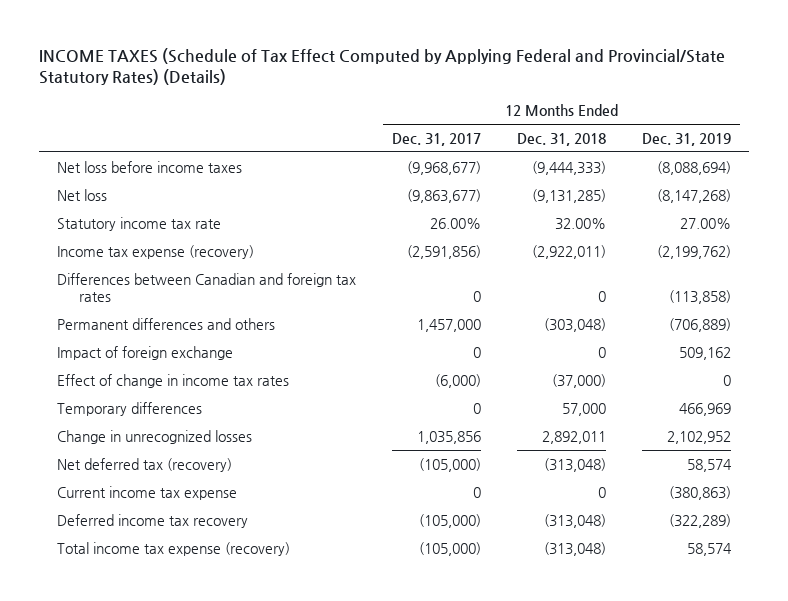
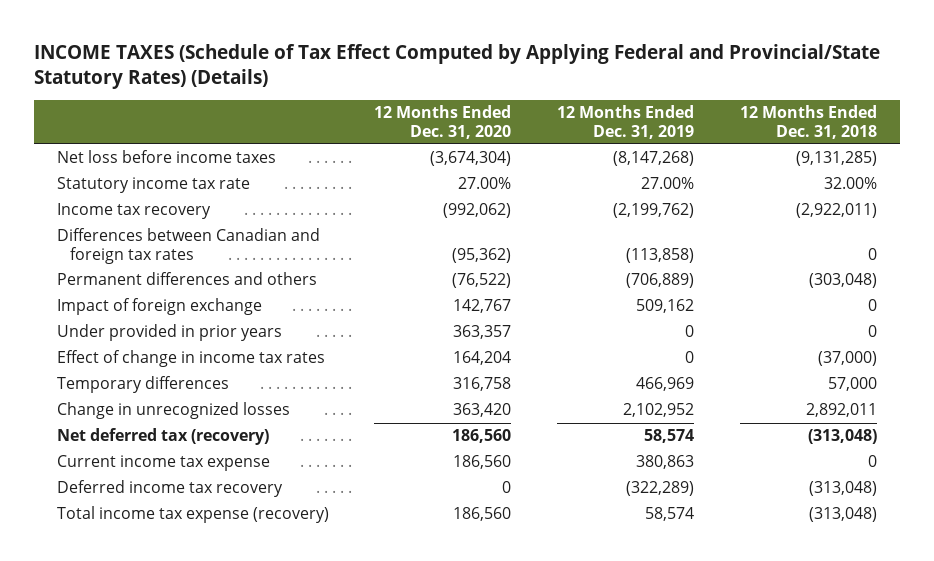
[392,133,482,147] Dec. 31, 2017 -> none
none -> [374,105,512,139] 12 Months Ended Dec. 31, 2020
[56,188,107,201] Net loss -> none
[532,160,607,175] (9,444,333) -> [795,151,877,167] (9,131,285)
[657,160,732,175] (8,088,694) -> [613,151,695,167] (8,147,268)
[56,244,254,259] Income tax expense (recovery) -> [56,203,211,220] Income tax recovery
none -> [56,324,282,342] Under provided in prior years
[669,485,732,500] (380,863) -> [636,455,695,470] 380,863

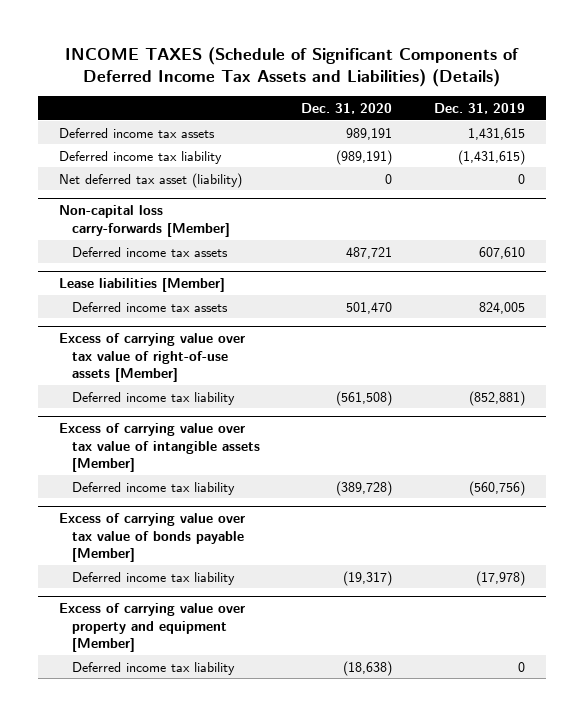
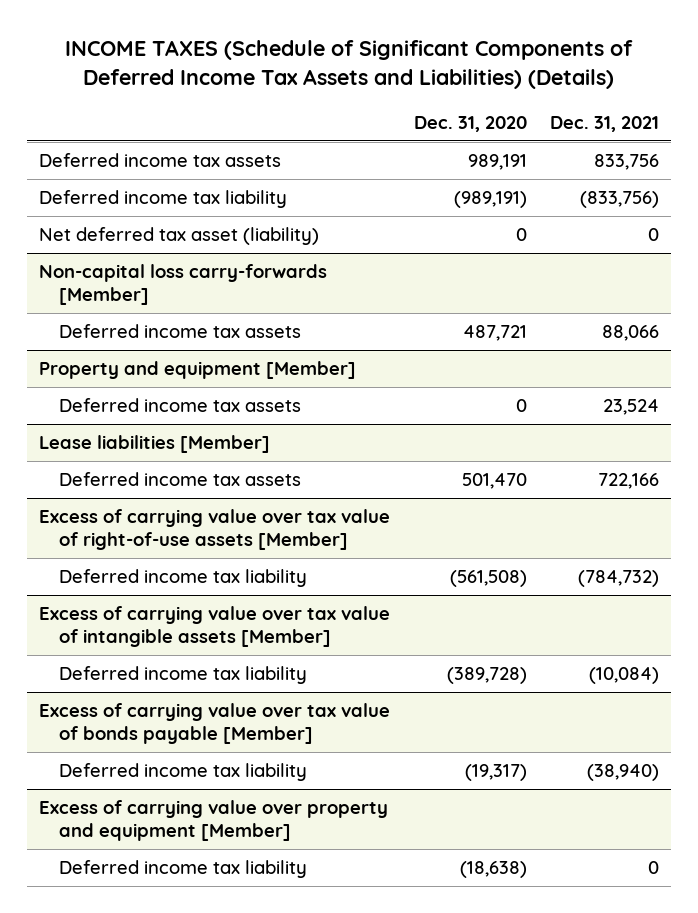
[434,103,526,115] Dec. 31, 2019 -> none
none -> [550,115,660,132] Dec. 31, 2021
none -> [39,361,357,380] Property and equipment [Member]
none -> [59,398,302,413] Deferred income tax assets

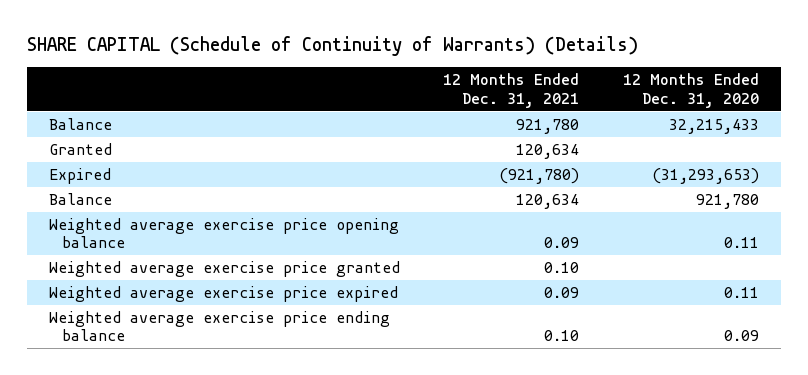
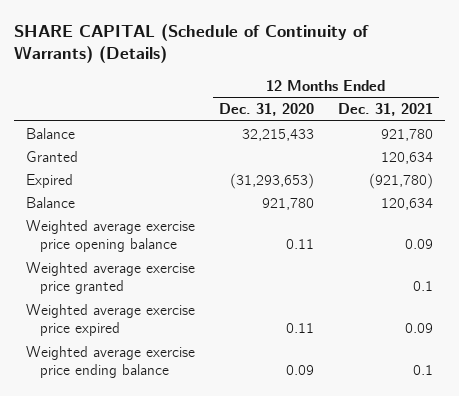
[544,261,580,273] 0.10 -> [413,281,434,292] 0.1
[544,330,580,342] 0.10 -> [413,365,434,376] 0.1

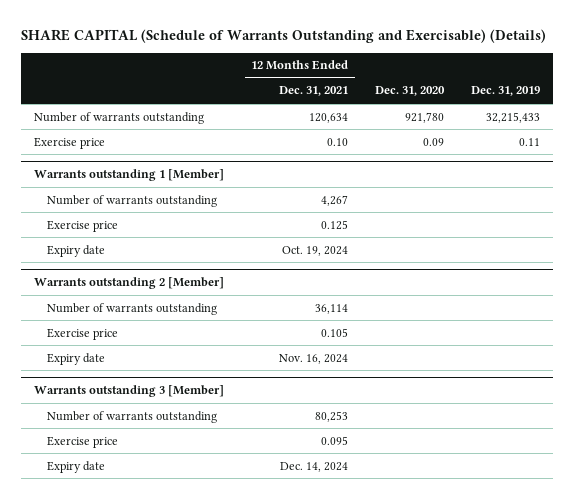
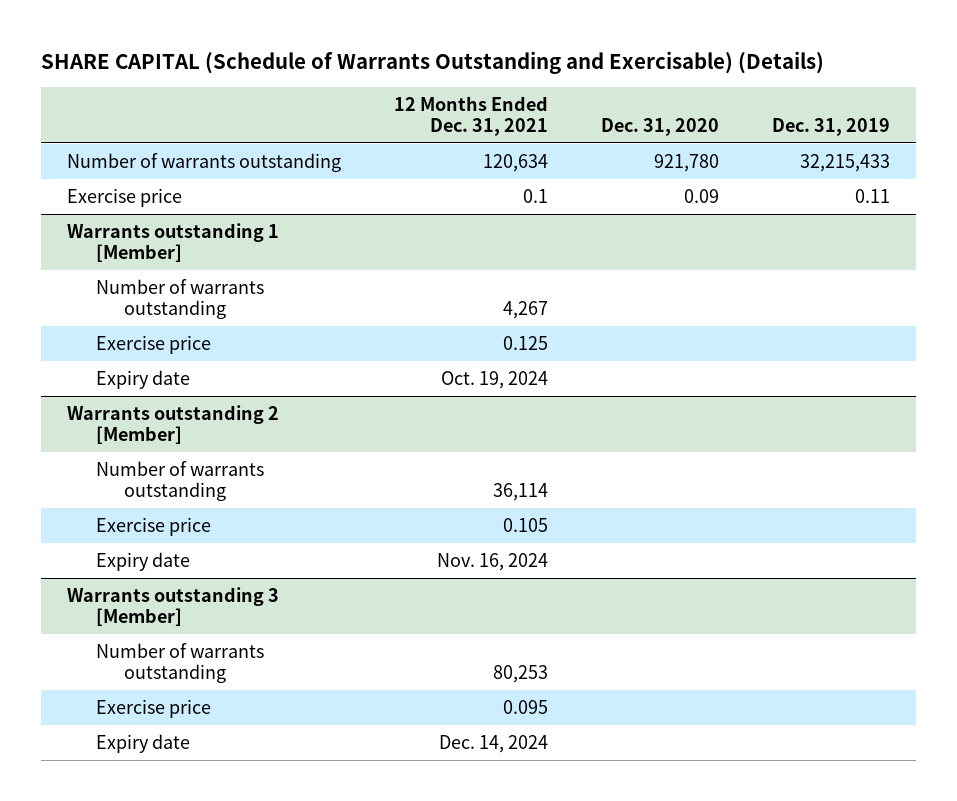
[327,137,349,146] 0.10 -> [523,189,549,204] 0.1

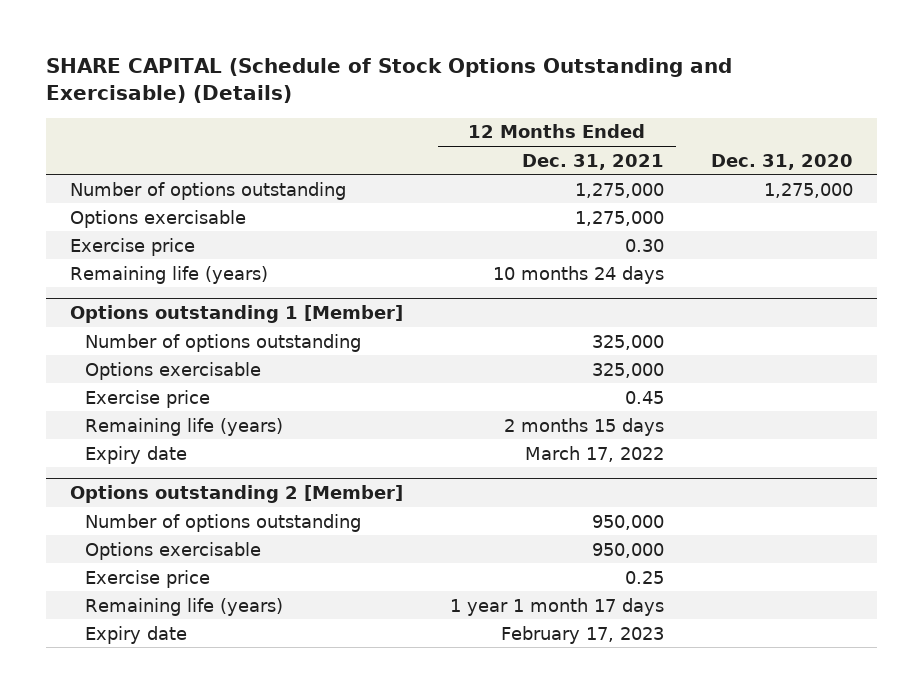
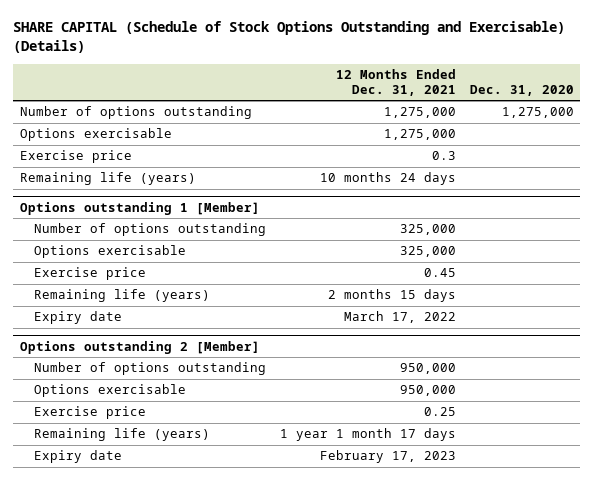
[625,238,665,252] 0.30 -> [432,151,457,161] 0.3

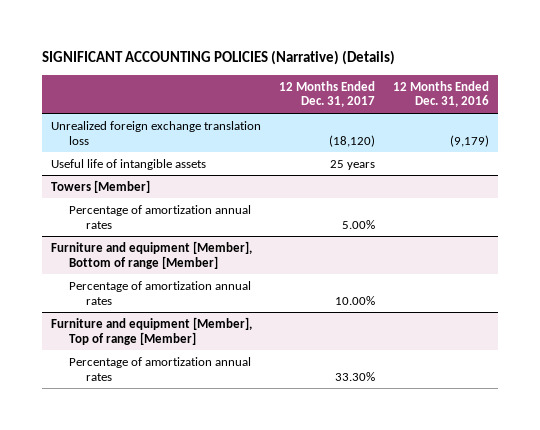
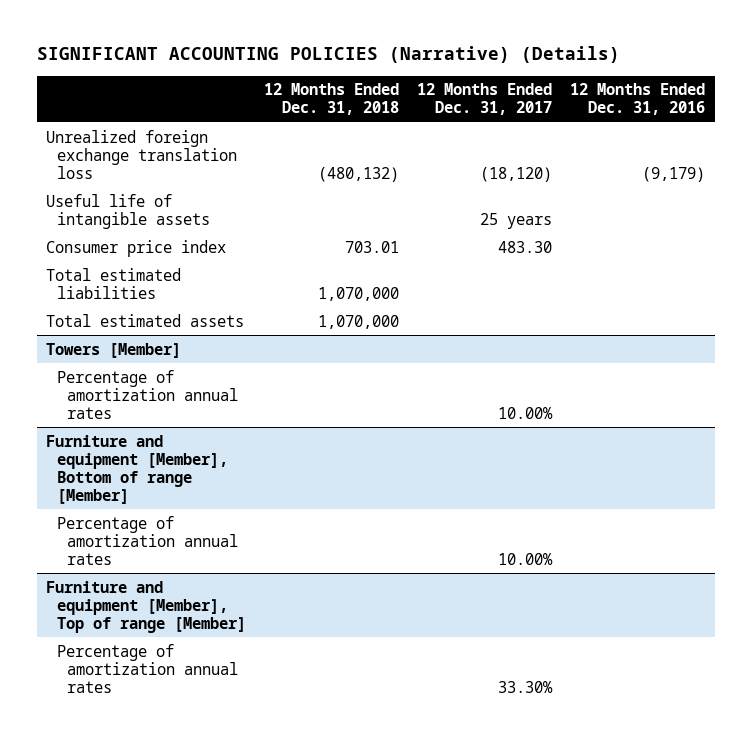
none -> [263,83,399,116] 12 Months Ended Dec. 31, 2018
none -> [45,239,226,257] Consumer price index
none -> [45,267,181,299] Total estimated liabilities
none -> [45,313,244,327] Total estimated assets
[342,219,376,229] 5.00% -> [498,406,554,419] 10.00%

